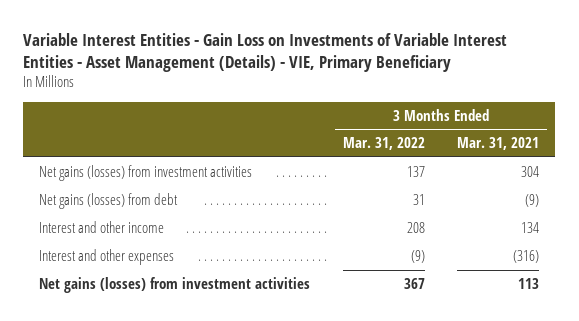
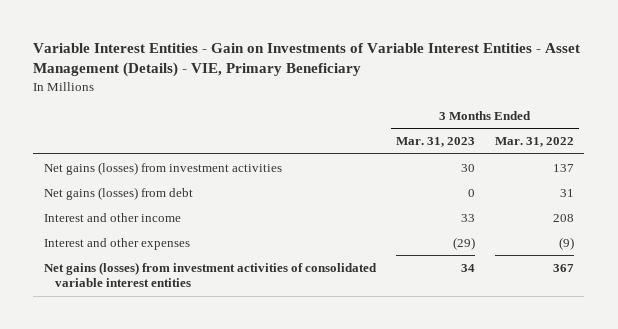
[23,32,508,72] Variable Interest Entities - Gain Loss on Investments of Variable Interest Entities - Asset Management (Details) - VIE, Primary Beneficiary -> [33,43,581,78] Variable Interest Entities - Gain on Investments of Variable Interest Entities - Asset Management (Details) - VIE, Primary Beneficiary
[457,137,540,151] Mar. 31, 2021 -> none
none -> [395,137,475,148] Mar. 31, 2023
[39,276,311,293] Net gains (losses) from investment activities -> [43,261,377,288] Net gains (losses) from investment activities of consolidated variable interest entities

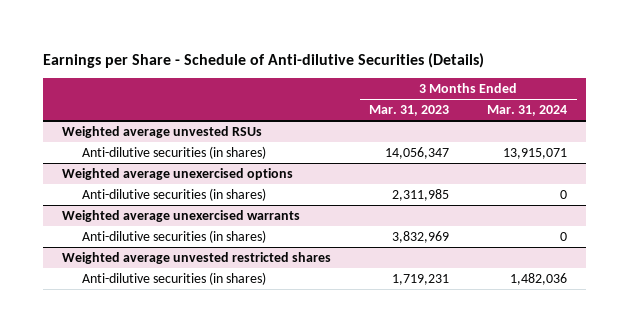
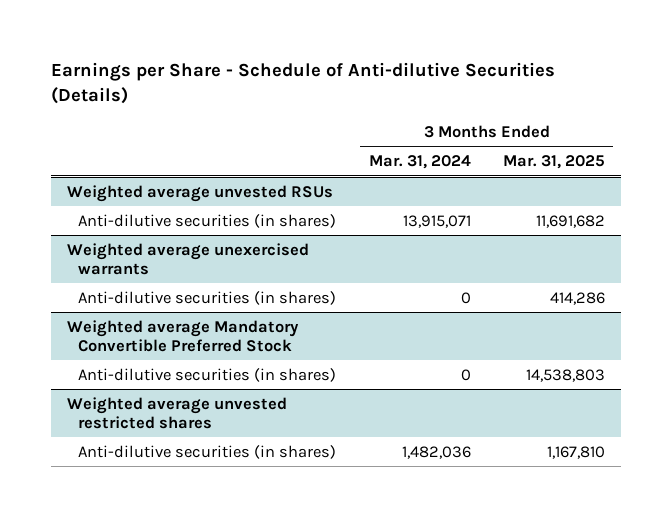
[369,105,450,117] Mar. 31, 2023 -> none
none -> [502,155,605,170] Mar. 31, 2025
[62,167,294,180] Weighted average unexercised options -> none
[81,187,266,201] Anti-dilutive securities (in shares) -> none
none -> [66,319,299,352] Weighted average Mandatory Convertible Preferred Stock
none -> [78,367,337,382] Anti-dilutive securities (in shares)

